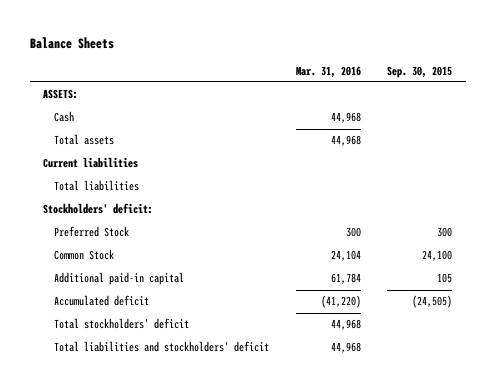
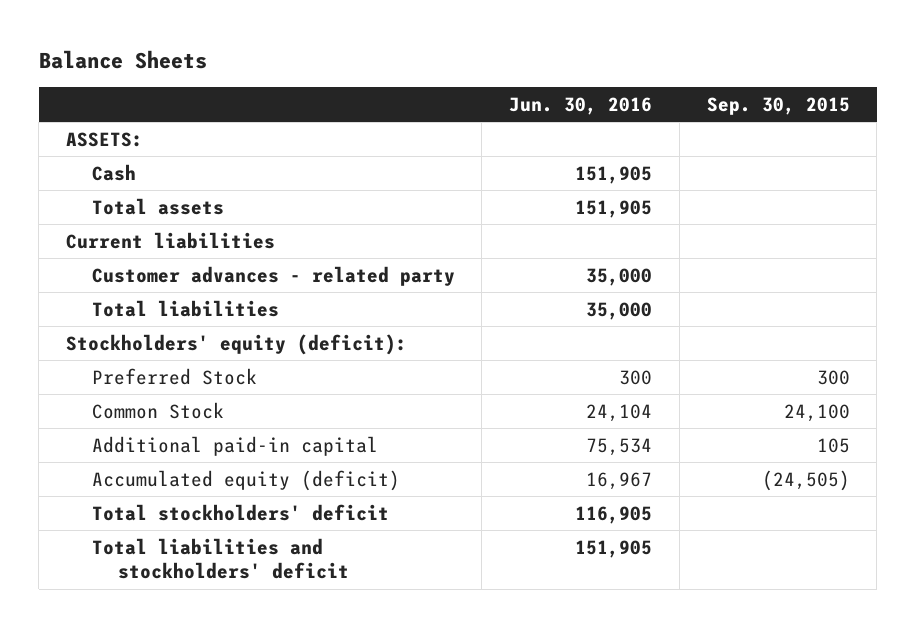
[295,65,361,78] Mar. 31, 2016 -> none
none -> [509,96,653,115] Jun. 30, 2016
none -> [91,265,455,286] Customer advances - related party
[42,203,153,215] Stockholders' deficit: -> [65,333,407,355] Stockholders' equity (deficit):
[54,295,150,307] Accumulated deficit -> [91,469,400,491] Accumulated equity (deficit)

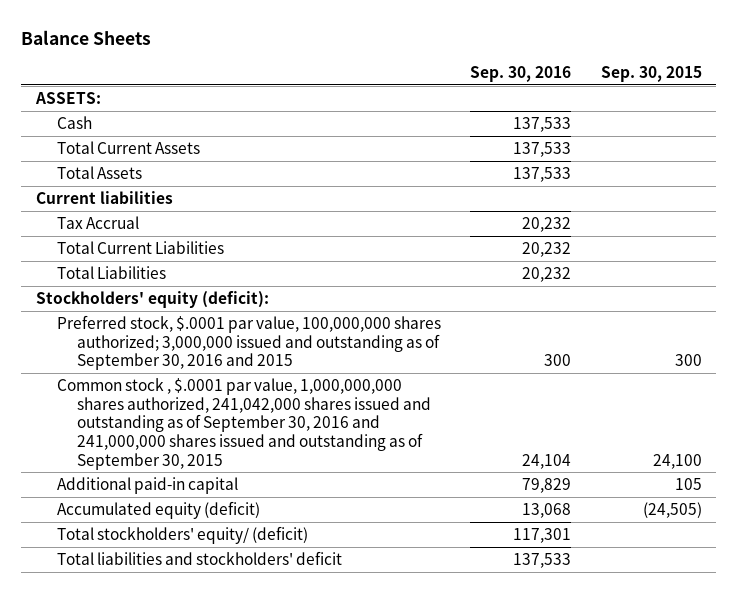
[509,96,653,115] Jun. 30, 2016 -> none
none -> [470,66,572,83] Sep. 30, 2016
none -> [56,140,200,154] Total Current Assets
[91,197,224,215] Total assets -> [56,165,142,179] Total Assets
[91,265,455,286] Customer advances - related party -> none
none -> [56,215,139,229] Tax Accrual
[91,299,279,317] Total liabilities -> [56,240,224,254] Total Current Liabilities
none -> [56,265,166,279] Total Liabilities
[91,367,257,385] Preferred Stock -> [56,314,441,371] Preferred stock, $.0001 par value, 100,000,000 shares authorized; 3,000,000 issued and outstanding as of September 30, 2016 and 2015
[91,401,224,419] Common Stock -> [56,377,432,470] Common stock , $.0001 par value, 1,000,000,000 shares authorized, 241,042,000 shares issued and outstanding as of September 30, 2016 and 241,000,000 shares issued and outstanding as of September 30, 2015
[91,503,389,521] Total stockholders' deficit -> [56,525,308,544] Total stockholders' equity/ (deficit)

